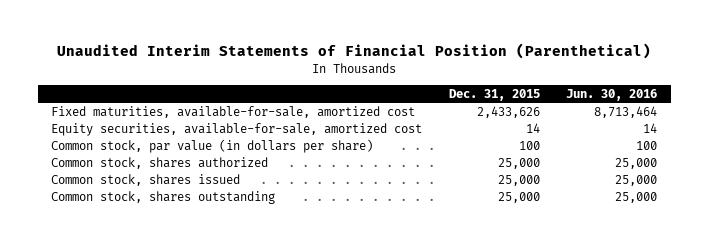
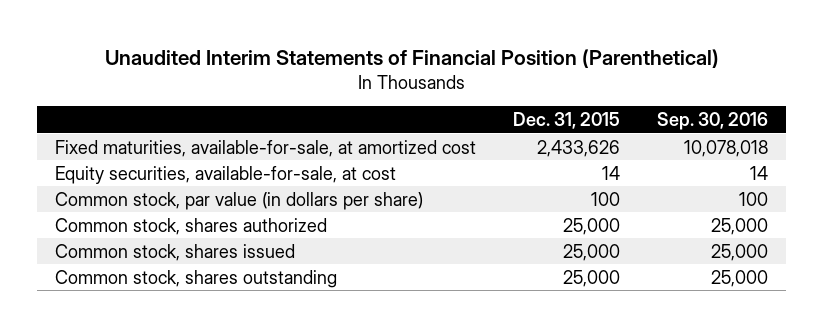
[566,88,658,101] Jun. 30, 2016 -> none
none -> [656,112,768,131] Sep. 30, 2016
[50,105,415,118] Fixed maturities, available-for-sale, amortized cost -> [55,139,477,157] Fixed maturities, available-for-sale, at amortized cost
[50,122,422,136] Equity securities, available-for-sale, amortized cost -> [55,165,397,184] Equity securities, available-for-sale, at cost

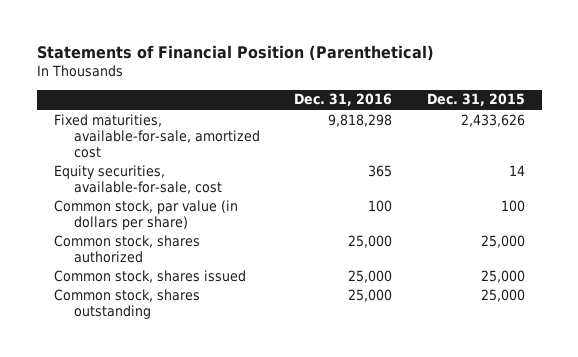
[104,48,719,68] Unaudited Interim Statements of Financial Position (Parenthetical) -> [36,44,434,61] Statements of Financial Position (Parenthetical)
[656,112,768,131] Sep. 30, 2016 -> none
none -> [294,93,393,107] Dec. 31, 2016
[55,139,477,157] Fixed maturities, available-for-sale, at amortized cost -> [53,113,260,158] Fixed maturities, available-for-sale, amortized cost
[55,165,397,184] Equity securities, available-for-sale, at cost -> [53,164,222,194] Equity securities, available-for-sale, cost

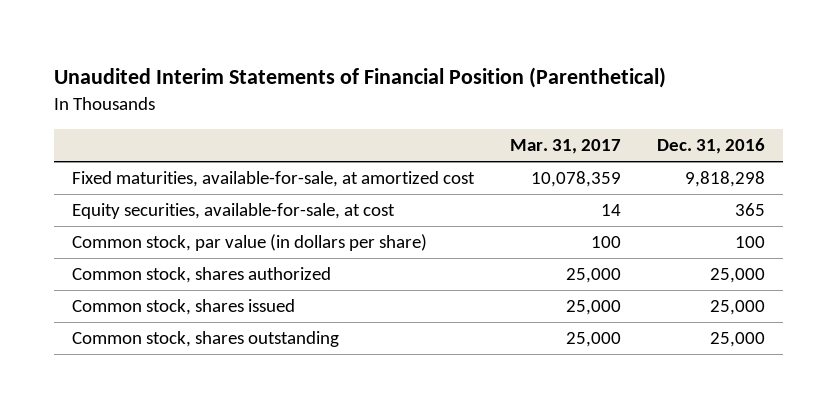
[36,44,434,61] Statements of Financial Position (Parenthetical) -> [54,66,667,88] Unaudited Interim Statements of Financial Position (Parenthetical)
[426,93,525,107] Dec. 31, 2015 -> none
none -> [510,139,622,155] Mar. 31, 2017
[53,113,260,158] Fixed maturities, available-for-sale, amortized cost -> [72,171,476,188] Fixed maturities, available-for-sale, at amortized cost
[53,164,222,194] Equity securities, available-for-sale, cost -> [72,203,396,220] Equity securities, available-for-sale, at cost

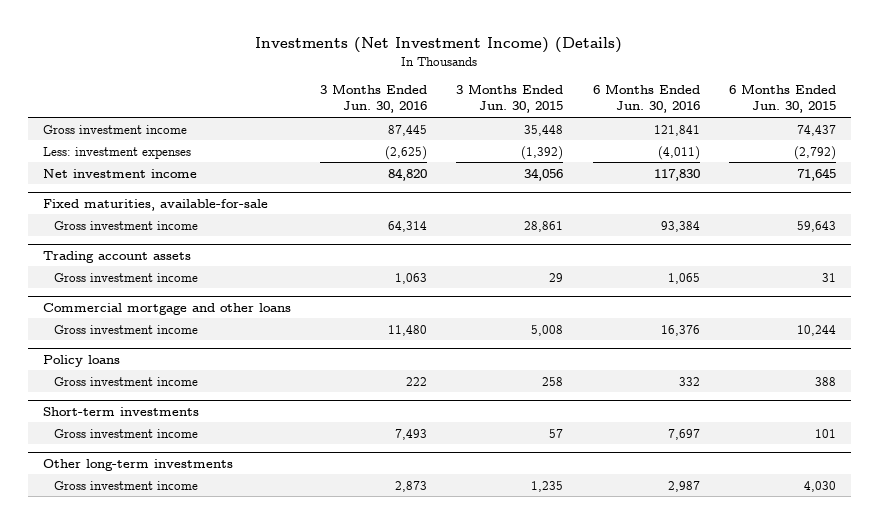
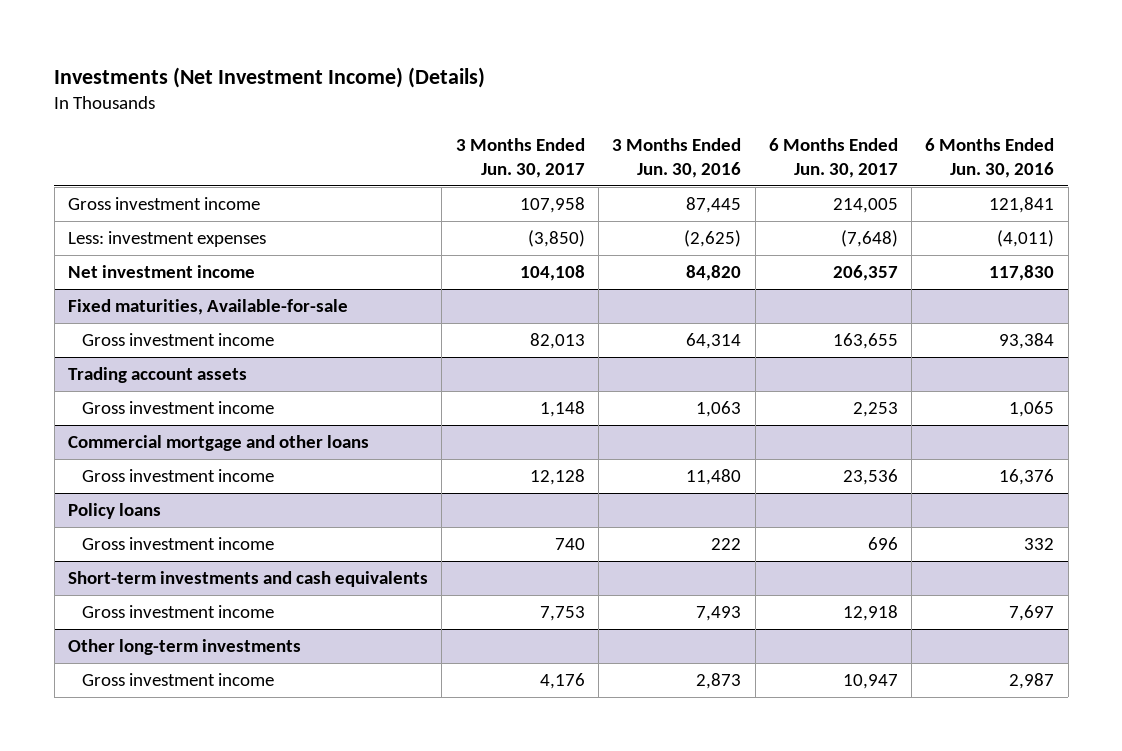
[456,84,564,114] 3 Months Ended Jun. 30, 2015 -> none
[728,84,836,114] 6 Months Ended Jun. 30, 2015 -> none
none -> [455,137,585,178] 3 Months Ended Jun. 30, 2017
none -> [768,137,898,178] 6 Months Ended Jun. 30, 2017
[42,198,268,211] Fixed maturities, available-for-sale -> [68,299,349,316] Fixed maturities, Available-for-sale
[42,406,199,416] Short-term investments -> [68,571,429,588] Short-term investments and cash equivalents

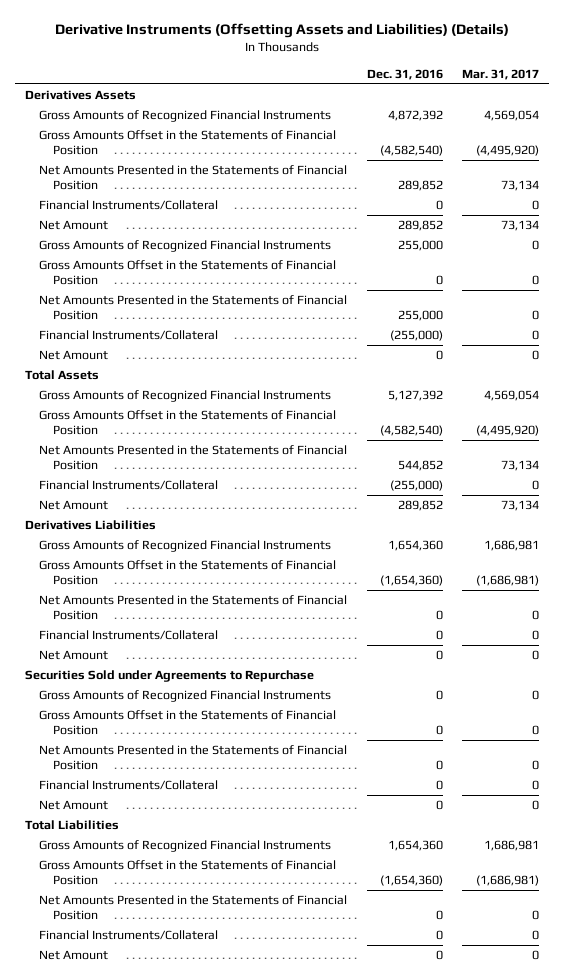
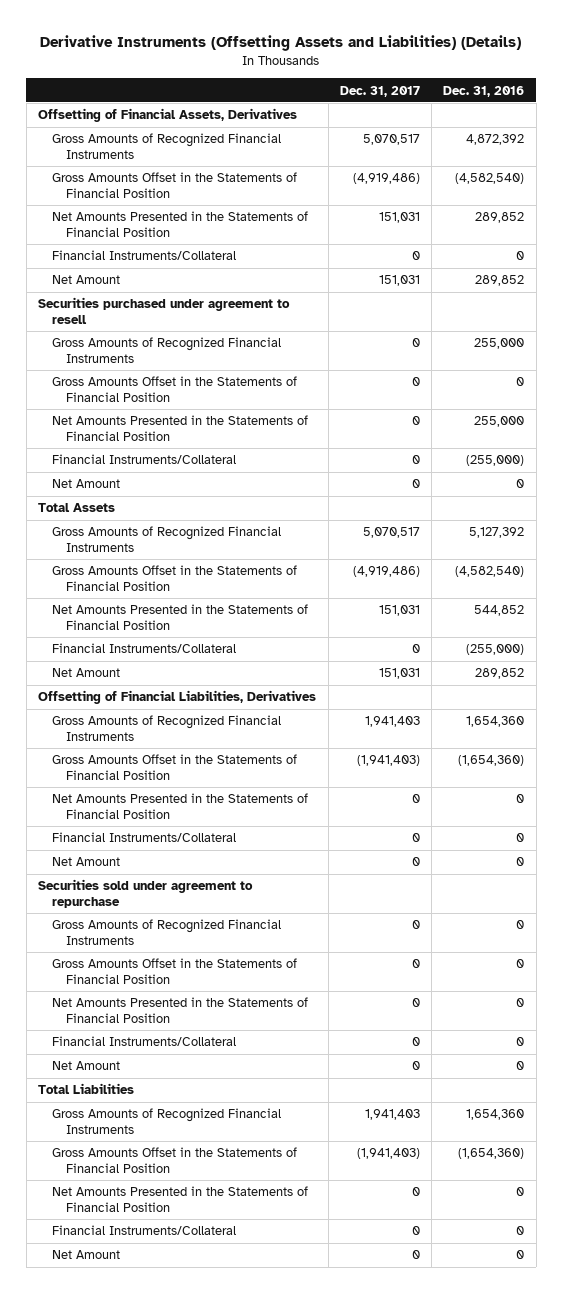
[462,68,540,80] Mar. 31, 2017 -> none
none -> [339,85,420,97] Dec. 31, 2017
[24,90,136,101] Derivatives Assets -> [38,108,298,123] Offsetting of Financial Assets, Derivatives
none -> [38,297,291,325] Securities purchased under agreement to resell
[24,520,156,531] Derivatives Liabilities -> [38,690,317,705] Offsetting of Financial Liabilities, Derivatives
[24,670,314,683] Securities Sold under Agreements to Repurchase -> [38,879,254,909] Securities sold under agreement to repurchase

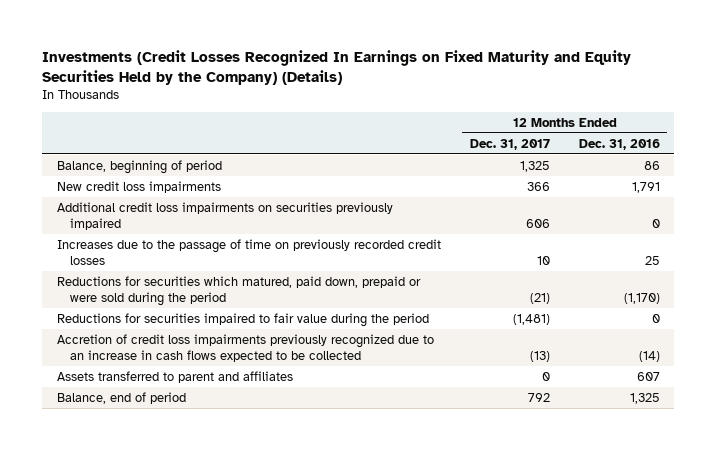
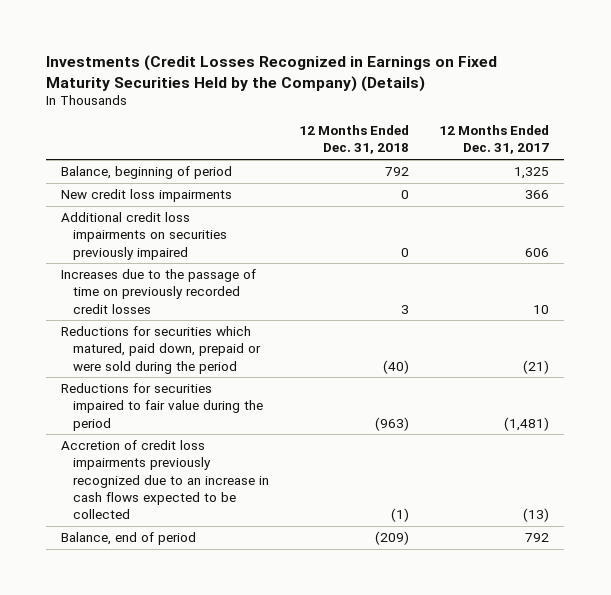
[42,49,632,85] Investments (Credit Losses Recognized In Earnings on Fixed Maturity and Equity Securities Held by the Company) (Details) -> [46,54,498,92] Investments (Credit Losses Recognized in Earnings on Fixed Maturity Securities Held by the Company) (Details)
[578,138,660,150] Dec. 31, 2016 -> none
none -> [299,125,410,155] 12 Months Ended Dec. 31, 2018
[56,370,293,383] Assets transferred to parent and affiliates -> none

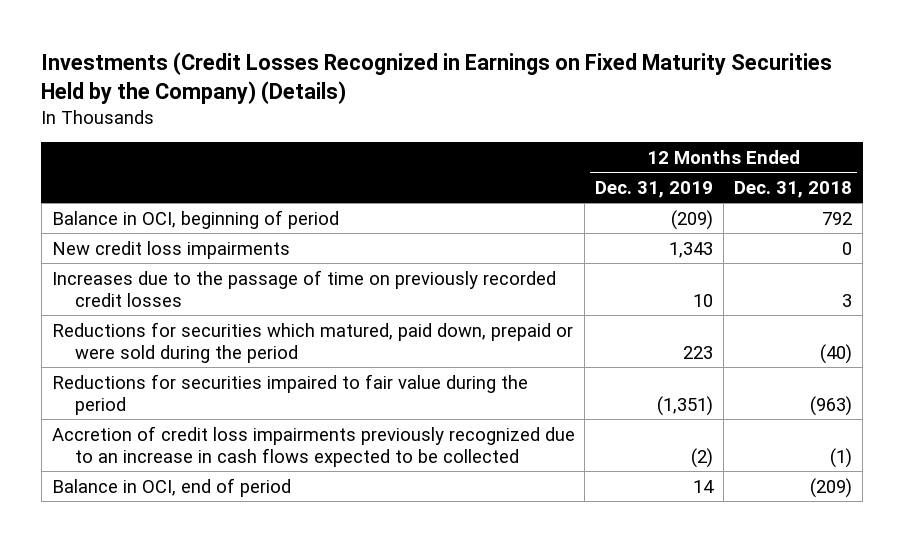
[439,125,550,155] 12 Months Ended Dec. 31, 2017 -> none
none -> [595,180,714,198] Dec. 31, 2019
[61,166,233,180] Balance, beginning of period -> [51,209,339,229] Balance in OCI, beginning of period
[61,212,227,260] Additional credit loss impairments on securities previously impaired -> none
[61,532,197,546] Balance, end of period -> [51,477,291,497] Balance in OCI, end of period

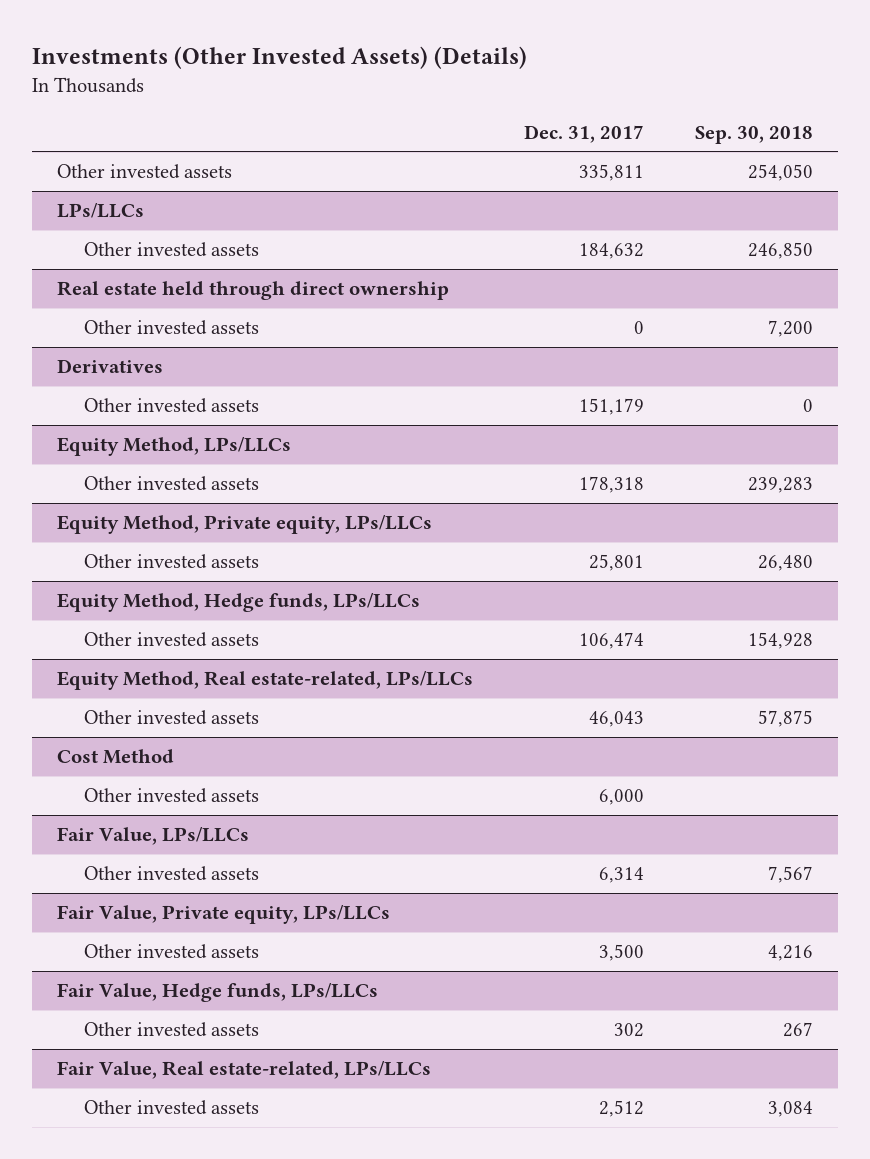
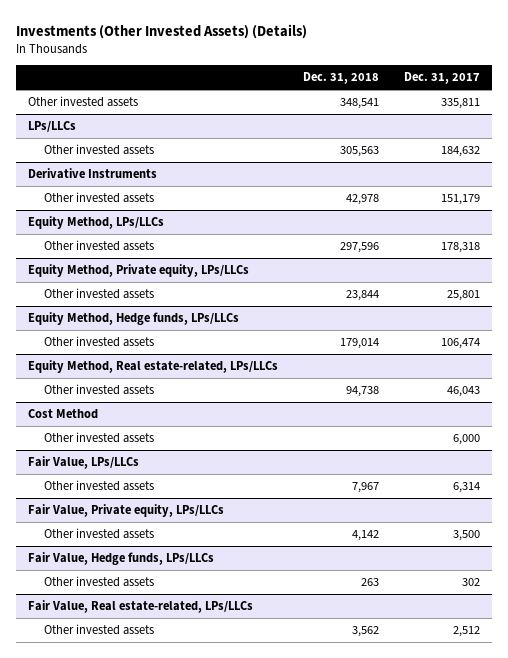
[694,125,813,144] Sep. 30, 2018 -> none
none -> [303,72,380,85] Dec. 31, 2018
[57,281,450,301] Real estate held through direct ownership -> none
[83,320,259,336] Other invested assets -> none
[57,359,164,374] Derivatives -> [28,167,158,179] Derivative Instruments

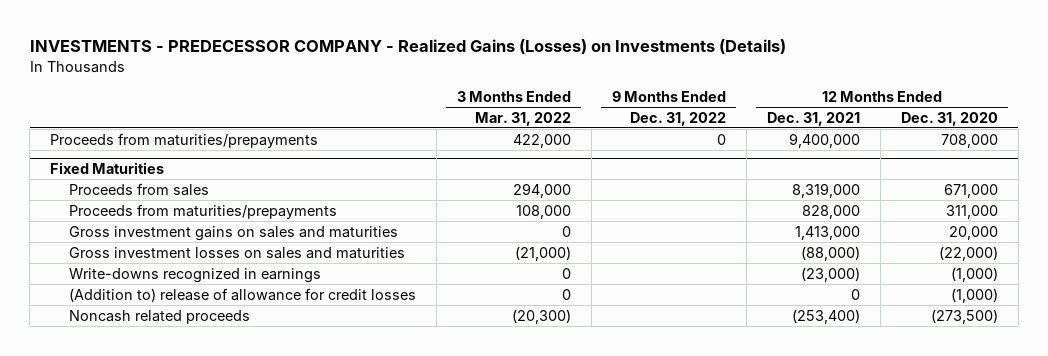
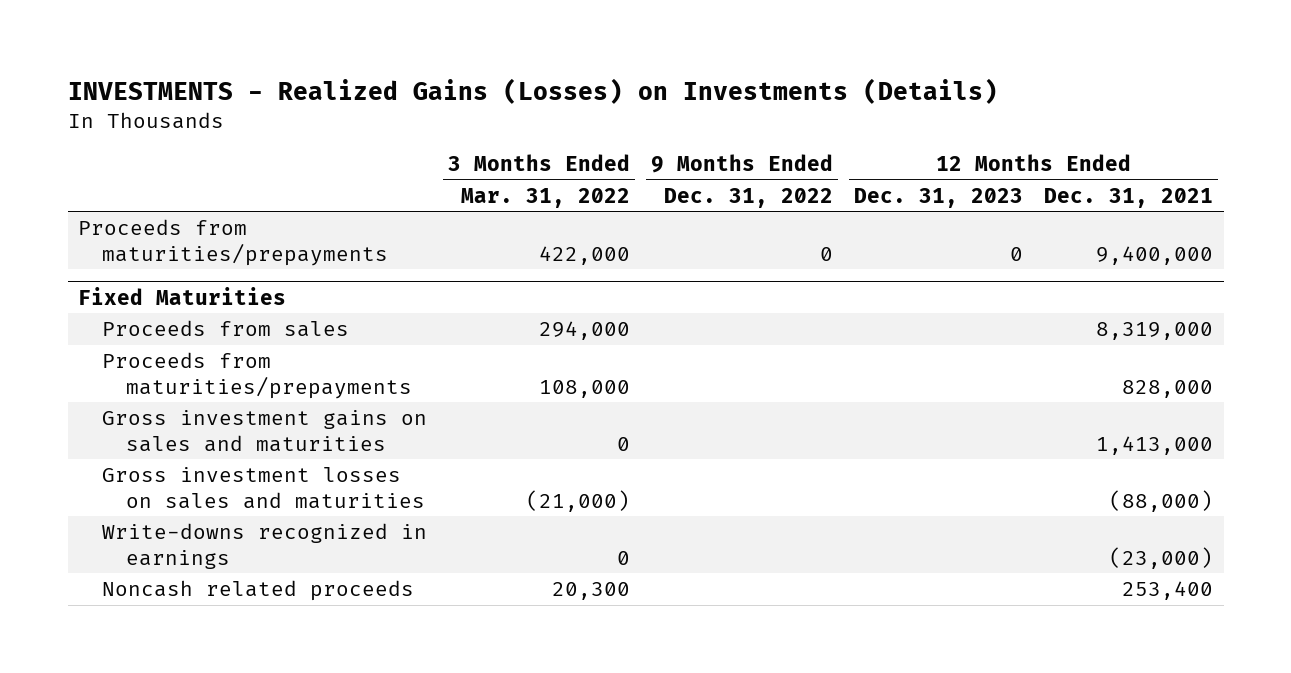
[29,39,786,55] INVESTMENTS - PREDECESSOR COMPANY - Realized Gains (Losses) on Investments (Details) -> [67,77,998,104] INVESTMENTS - Realized Gains (Losses) on Investments (Details)
[900,111,998,126] Dec. 31, 2020 -> none
none -> [854,187,1024,208] Dec. 31, 2023
[68,287,416,302] (Addition to) release of allowance for credit losses -> none
[511,308,571,324] (20,300) -> [551,582,630,601] 20,300
[791,308,860,324] (253,400) -> [1122,581,1214,601] 253,400

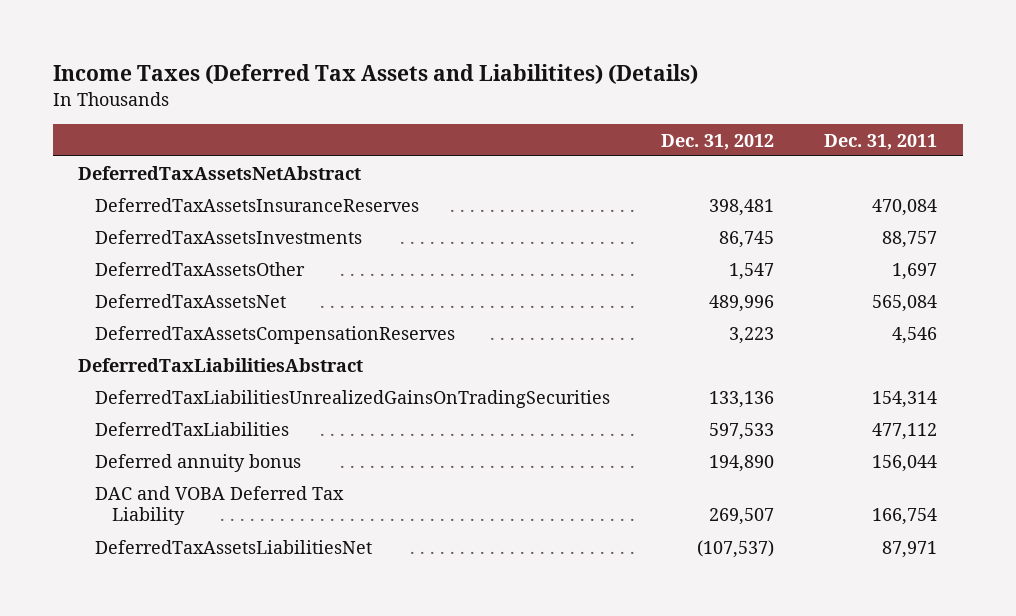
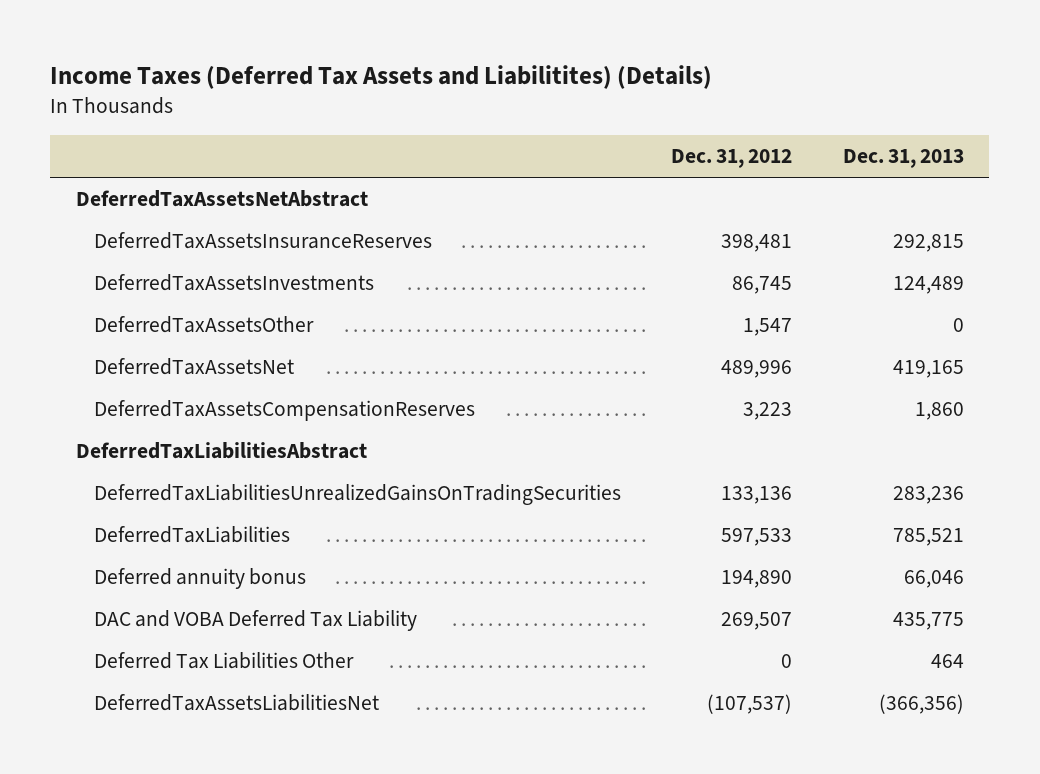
[824,133,938,150] Dec. 31, 2011 -> none
none -> [842,149,964,169] Dec. 31, 2013
none -> [93,652,354,670] Deferred Tax Liabilities Other

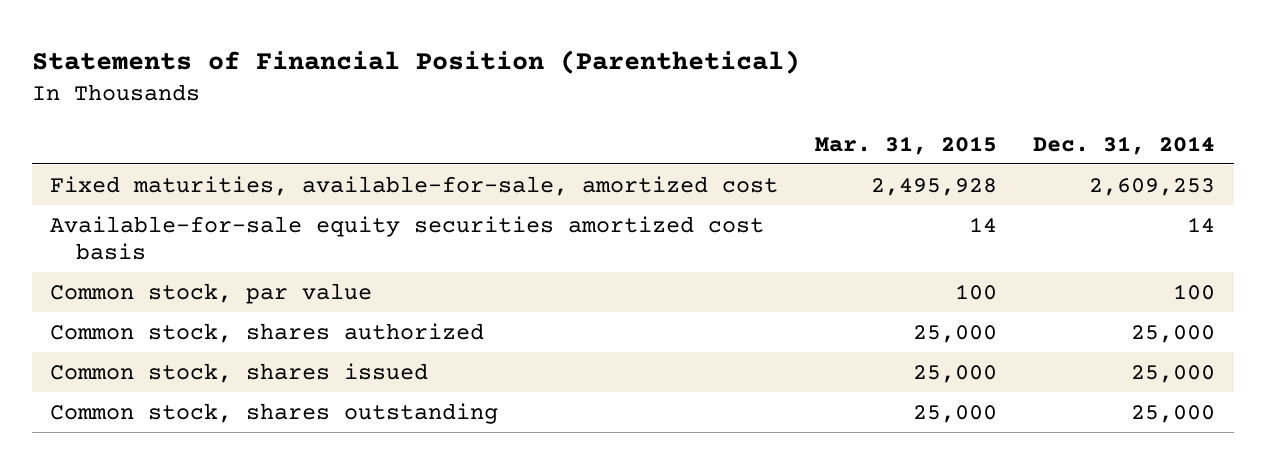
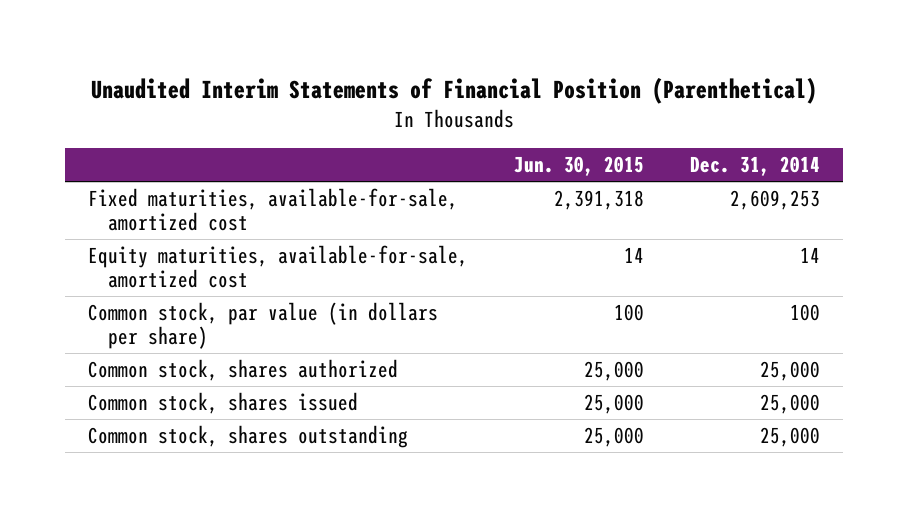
[31,49,800,74] Statements of Financial Position (Parenthetical) -> [91,77,818,105] Unaudited Interim Statements of Financial Position (Parenthetical)
[814,135,997,155] Mar. 31, 2015 -> none
none -> [514,156,645,177] Jun. 30, 2015
[50,215,765,261] Available-for-sale equity securities amortized cost basis -> [88,244,469,289] Equity maturities, available-for-sale, amortized cost
[50,282,373,304] Common stock, par value -> [88,301,439,350] Common stock, par value (in dollars per share)

